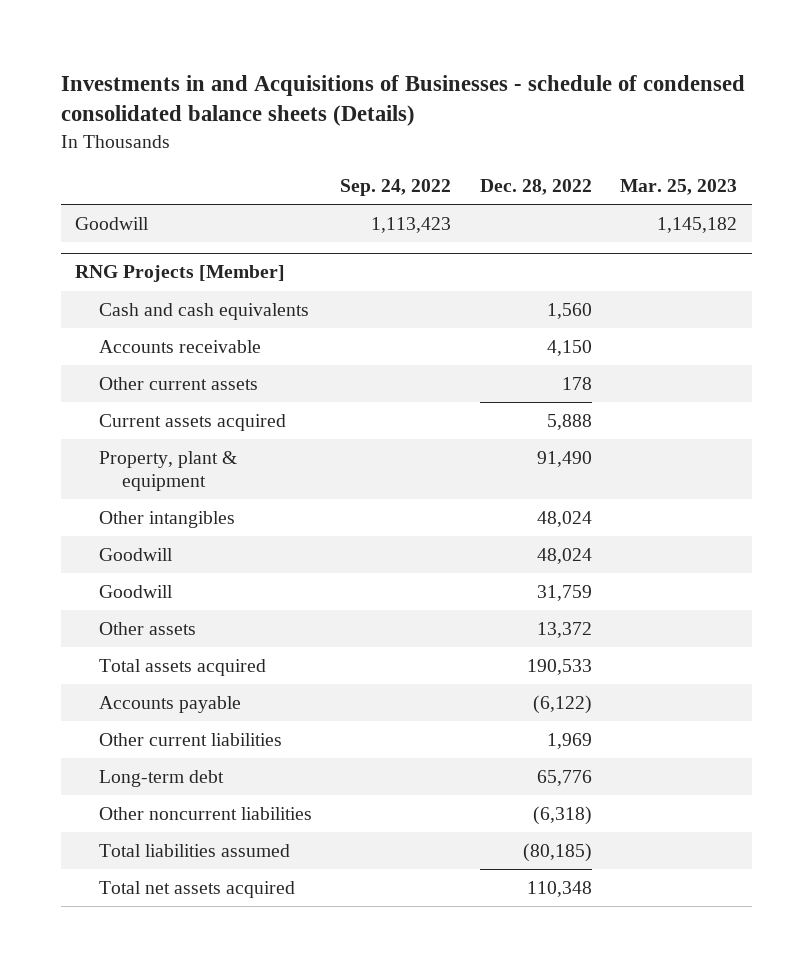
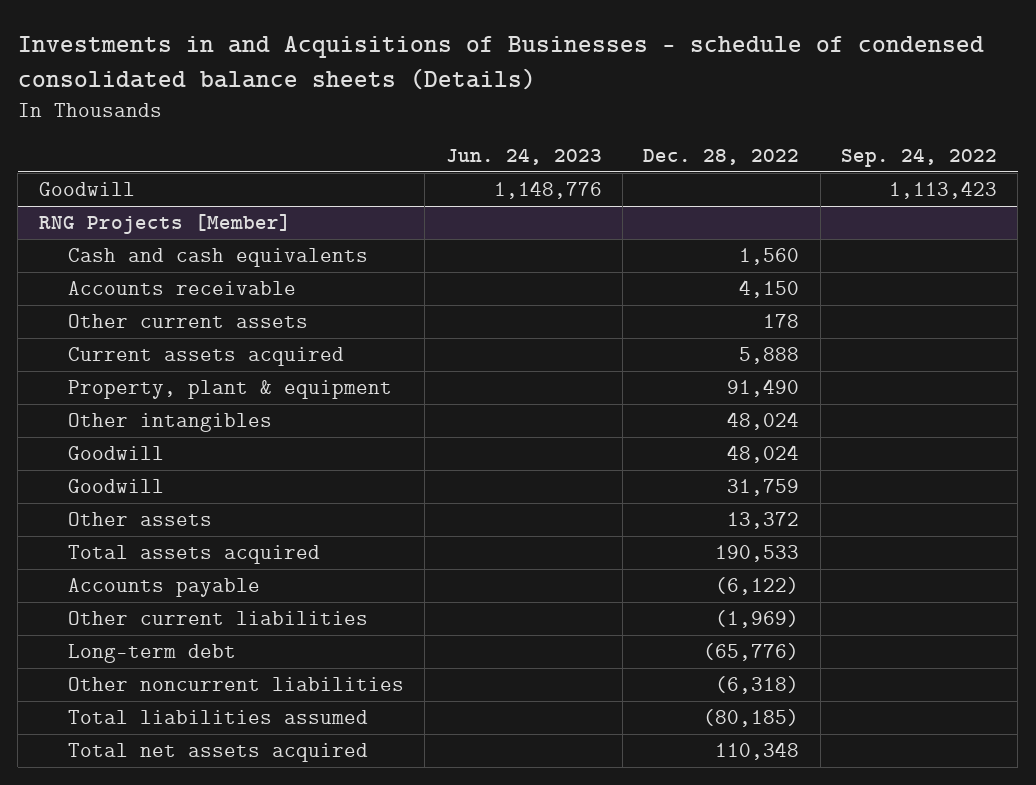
[620,179,738,196] Mar. 25, 2023 -> none
none -> [445,148,602,166] Jun. 24, 2023
[546,732,592,749] 1,969 -> [715,610,800,629] (1,969)
[536,769,592,786] 65,776 -> [703,643,800,662] (65,776)

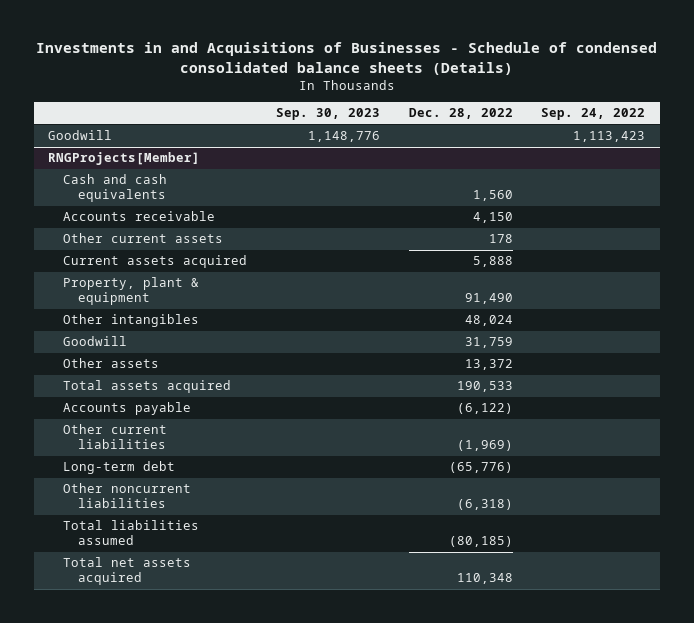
[17,36,984,90] Investments in and Acquisitions of Businesses - schedule of condensed consolidated balance sheets (Details) -> [35,42,657,75] Investments in and Acquisitions of Businesses - Schedule of condensed consolidated balance sheets (Details)
[445,148,602,166] Jun. 24, 2023 -> none
none -> [275,108,380,121] Sep. 30, 2023
[38,214,291,235] RNG Projects [Member] -> [48,152,201,166] RNGProjects[Member]
[67,446,164,461] Goodwill -> none

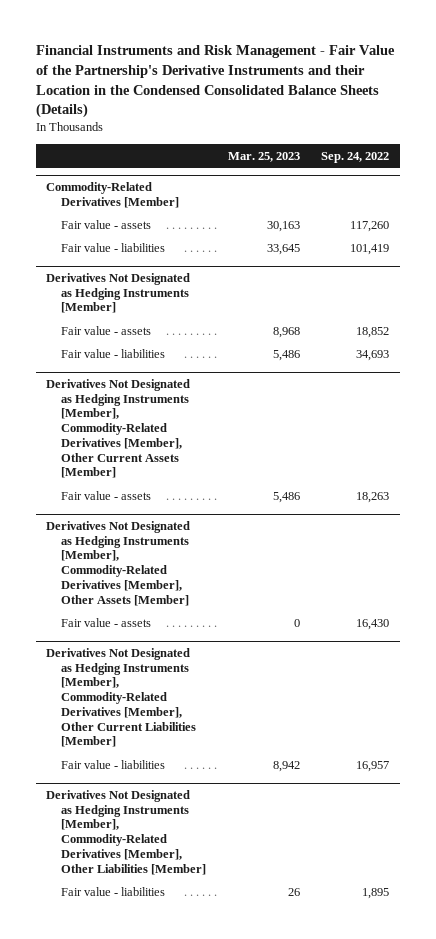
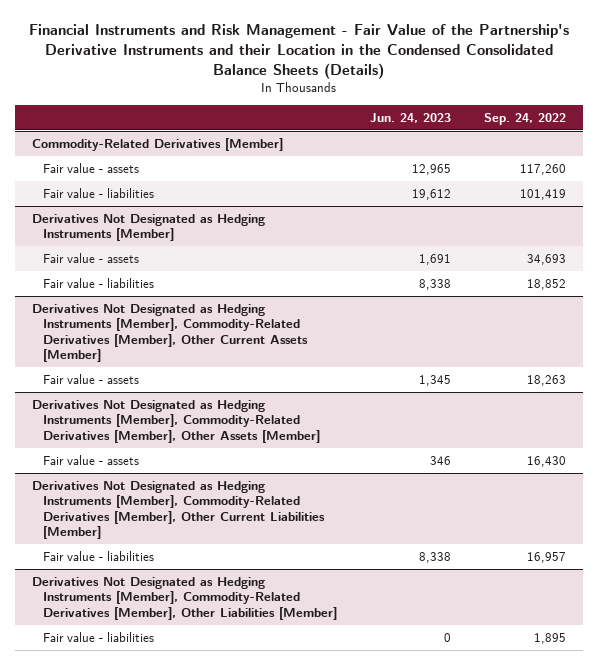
[227,151,300,162] Mar. 25, 2023 -> none
none -> [370,112,452,123] Jun. 24, 2023
[356,326,390,338] 18,852 -> [527,253,567,265] 34,693
[356,349,390,361] 34,693 -> [527,278,567,290] 18,852

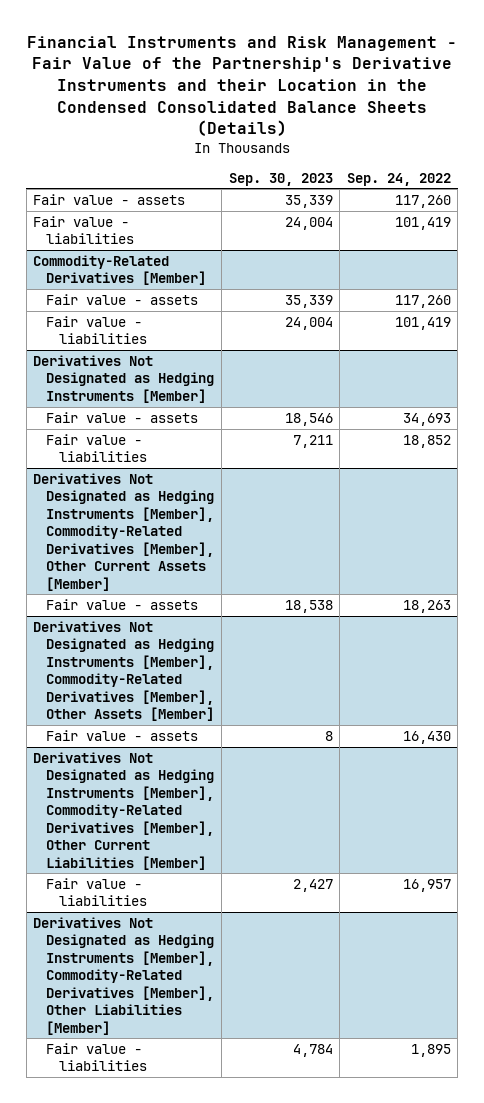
[370,112,452,123] Jun. 24, 2023 -> none
none -> [228,172,333,186] Sep. 30, 2023
none -> [33,193,186,205] Fair value - assets
none -> [33,215,135,245] Fair value - liabilities

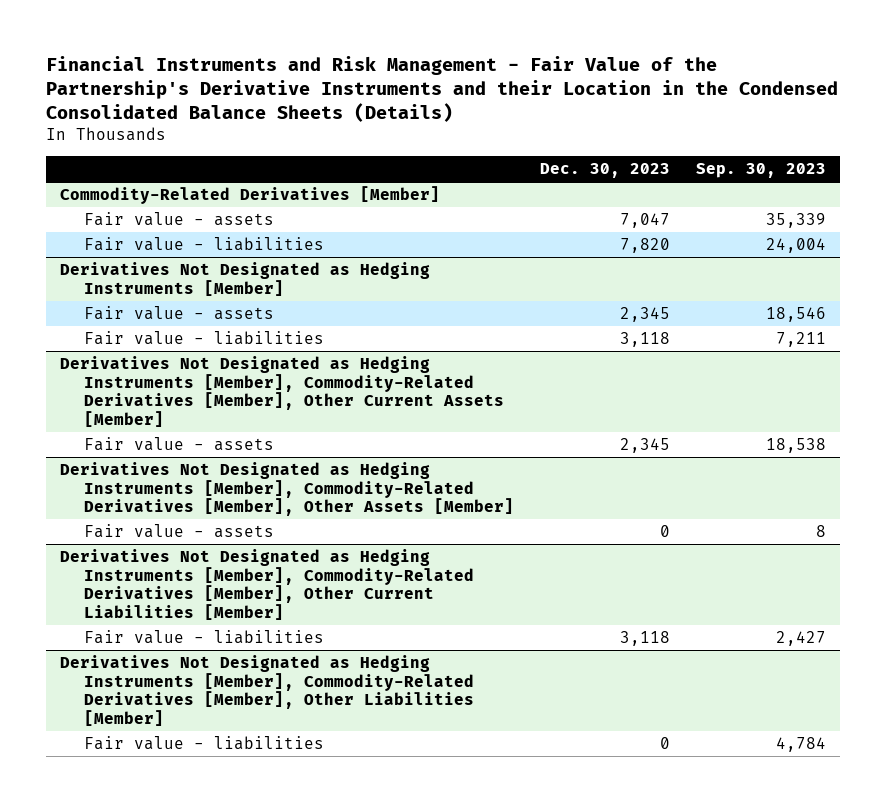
[346,172,451,186] Sep. 24, 2022 -> none
none -> [540,163,671,179] Dec. 30, 2023
[33,193,186,205] Fair value - assets -> none
[33,215,135,245] Fair value - liabilities -> none

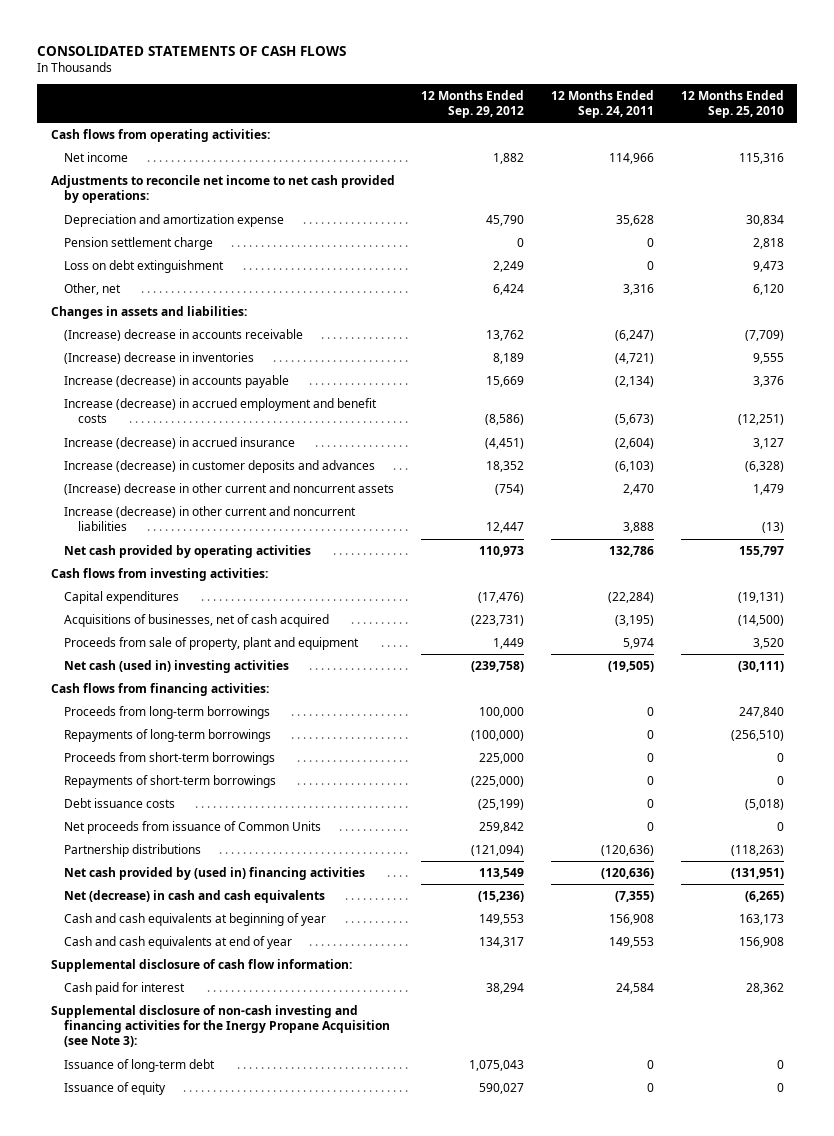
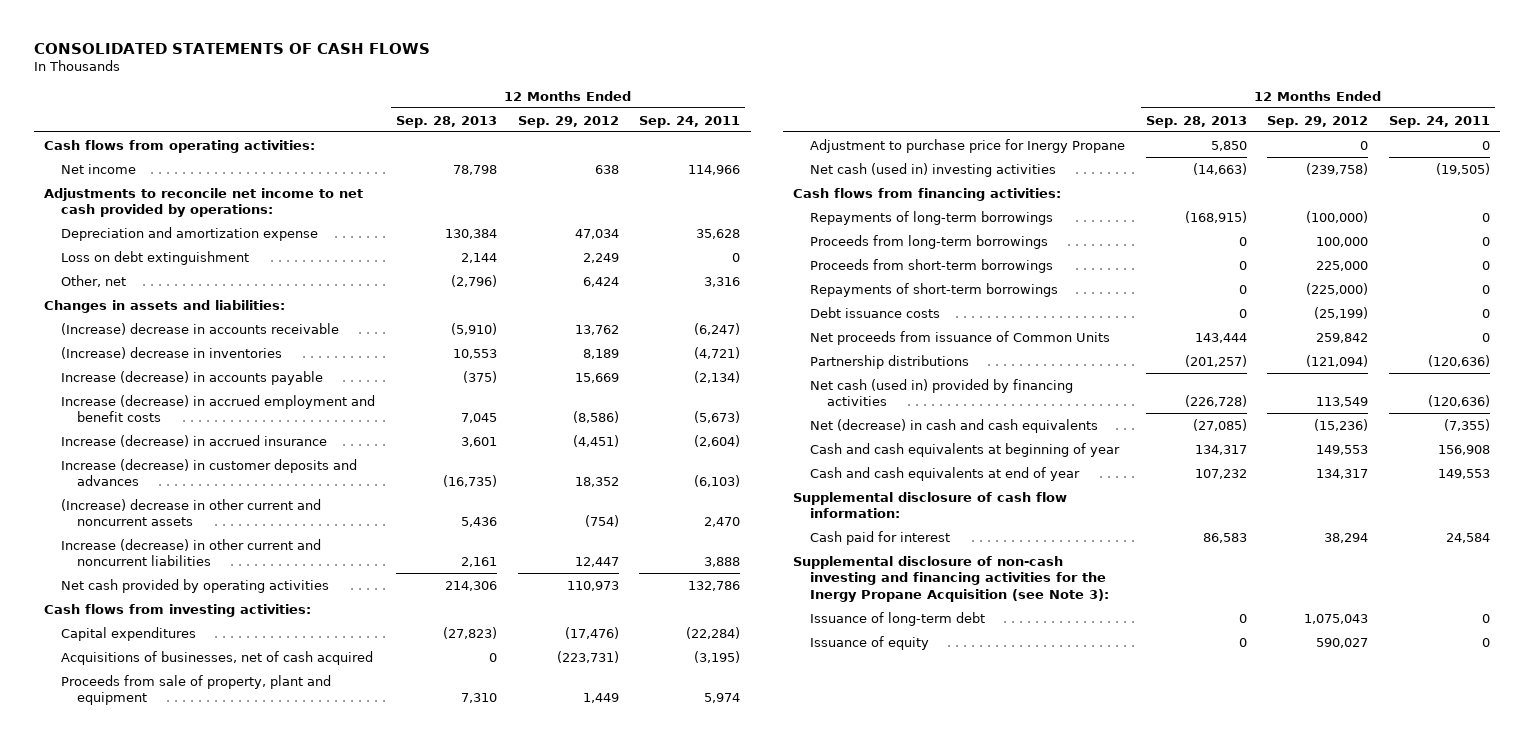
[680,89,784,119] 12 Months Ended Sep. 25, 2010 -> none
none -> [396,115,498,128] Sep. 28, 2013
[493,152,525,164] 1,882 -> [594,164,619,174] 638
[64,236,214,250] Pension settlement charge -> none
[486,214,525,226] 45,790 -> [574,228,619,239] 47,034
none -> [810,138,1126,153] Adjustment to purchase price for Inergy Propane
[64,705,271,719] Proceeds from long-term borrowings -> [810,234,1049,249] Proceeds from long-term borrowings
[64,866,366,880] Net cash provided by (used in) financing activities -> [810,378,1074,407] Net cash (used in) provided by financing activities

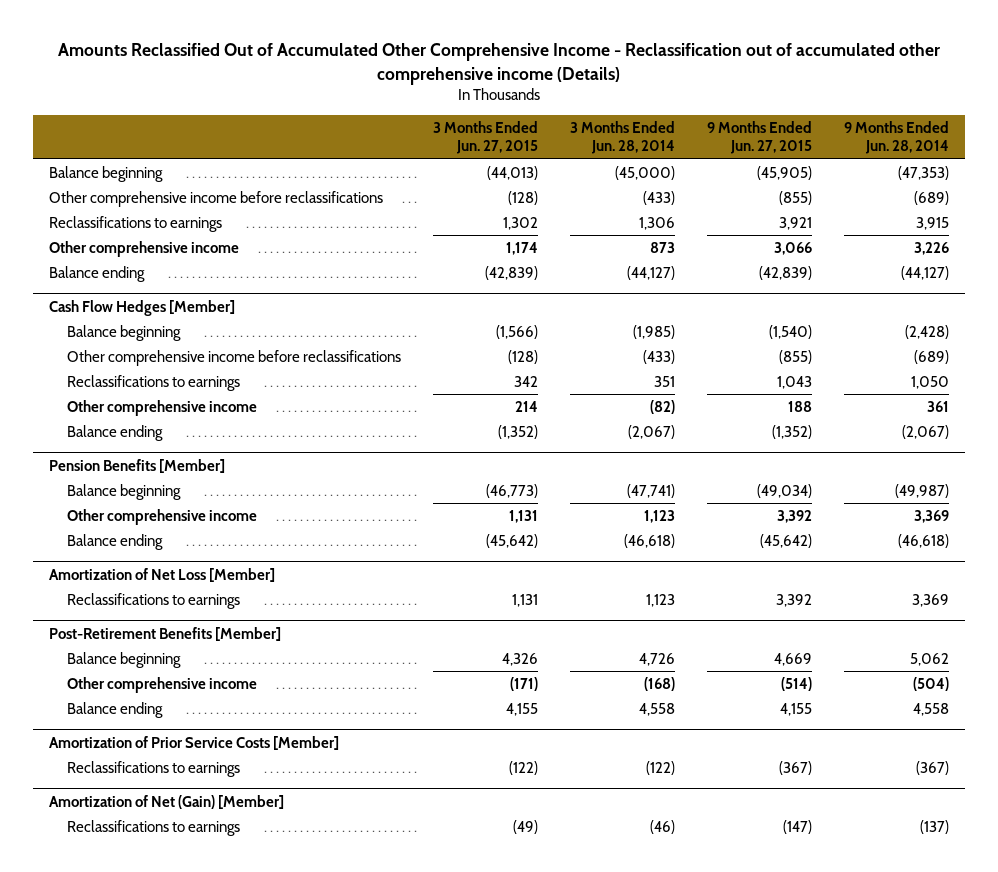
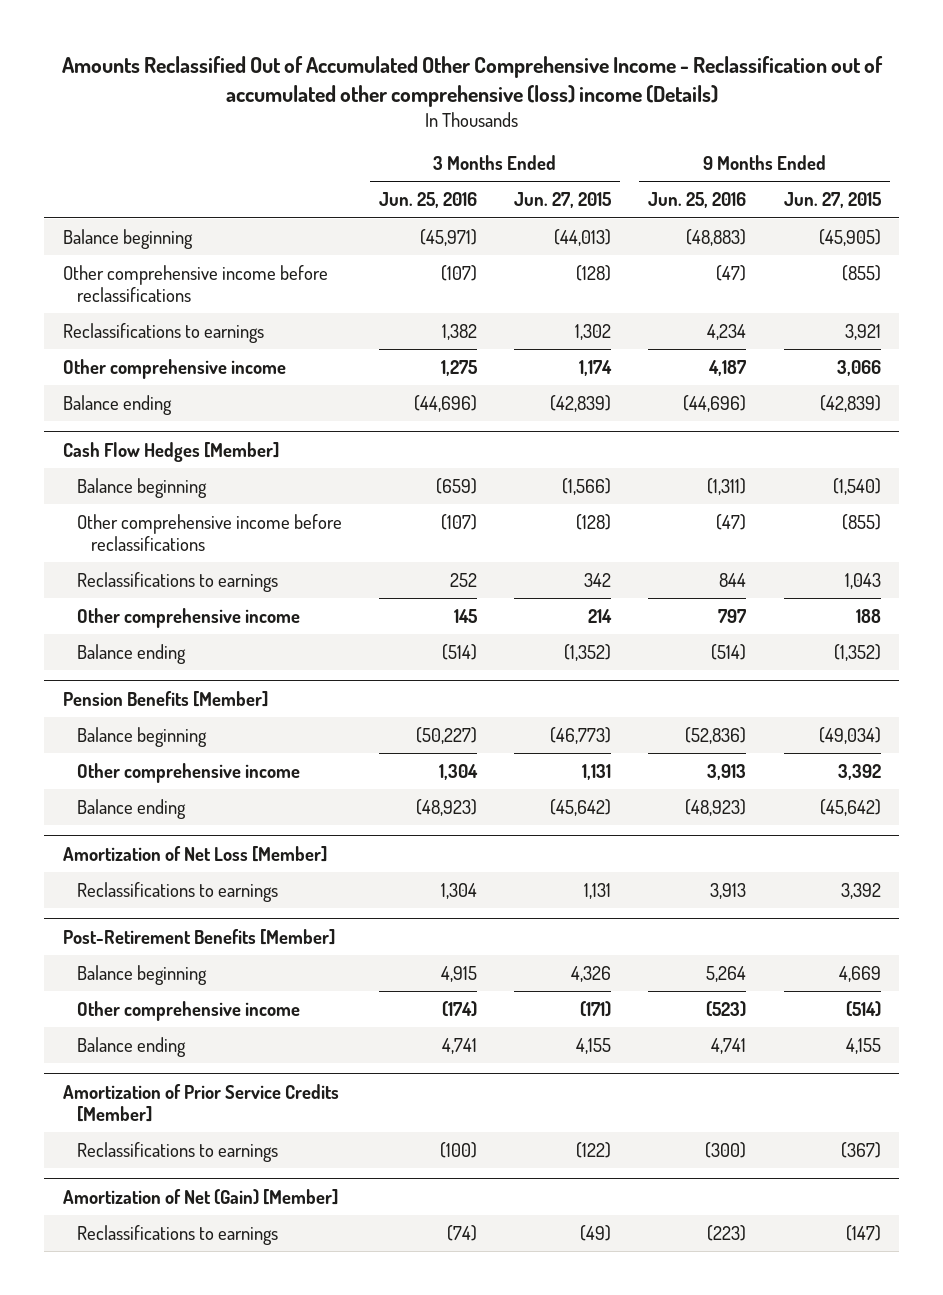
[57,43,940,85] Amounts Reclassified Out of Accumulated Other Comprehensive Income - Reclassification out of accumulated other comprehensive income (Details) -> [61,55,883,107] Amounts Reclassified Out of Accumulated Other Comprehensive Income - Reclassification out of accumulated other comprehensive (loss) income (Details)
[570,121,676,155] 3 Months Ended Jun. 28, 2014 -> none
[843,121,949,155] 9 Months Ended Jun. 28, 2014 -> none
none -> [378,192,477,209] Jun. 25, 2016
none -> [648,192,747,209] Jun. 25, 2016
[48,735,339,750] Amortization of Prior Service Costs [Member] -> [62,1083,339,1122] Amortization of Prior Service Credits [Member]

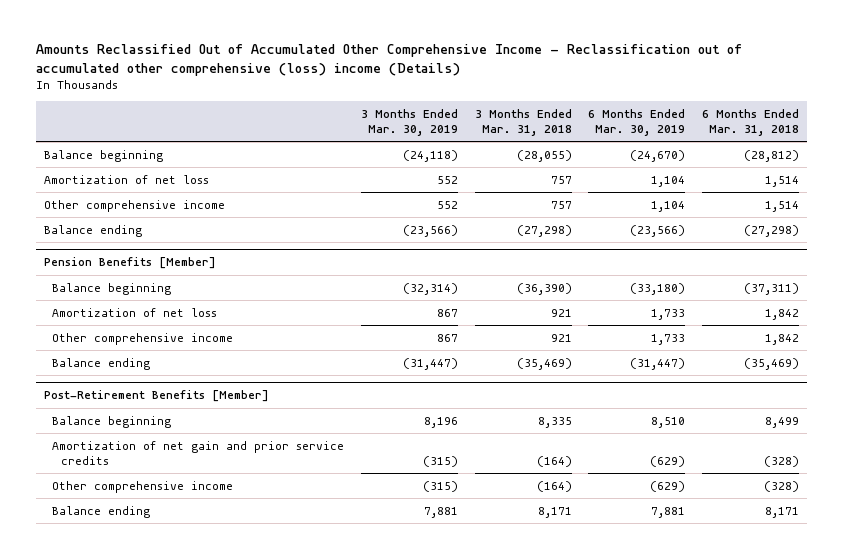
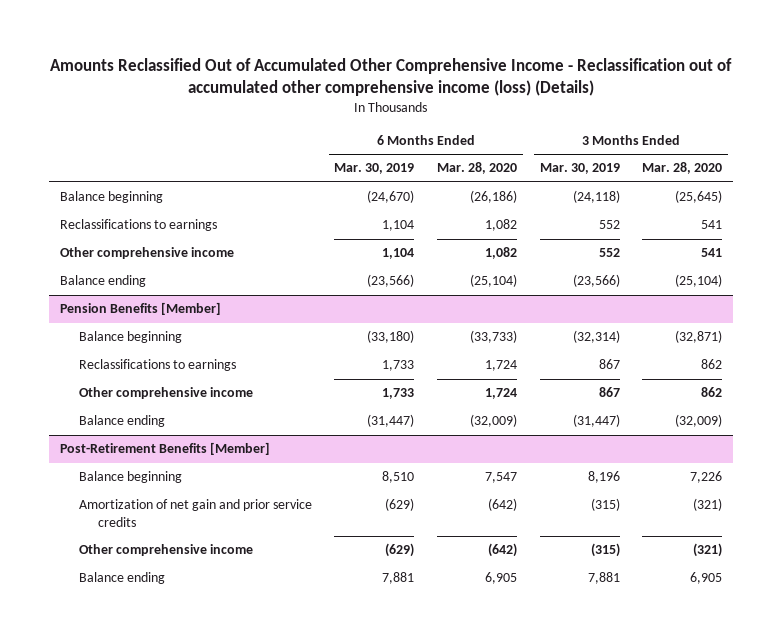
[35,44,742,76] Amounts Reclassified Out of Accumulated Other Comprehensive Income - Reclassification out of accumulated other comprehensive (loss) income (Details) -> [50,58,733,97] Amounts Reclassified Out of Accumulated Other Comprehensive Income - Reclassification out of accumulated other comprehensive income (loss) (Details)
[474,108,572,137] 3 Months Ended Mar. 31, 2018 -> none
[702,108,800,137] 6 Months Ended Mar. 31, 2018 -> none
none -> [437,162,518,175] Mar. 28, 2020
none -> [642,162,723,175] Mar. 28, 2020
[43,174,209,184] Amortization of net loss -> [60,219,218,232] Reclassifications to earnings
[52,307,218,317] Amortization of net loss -> [78,359,236,372] Reclassifications to earnings

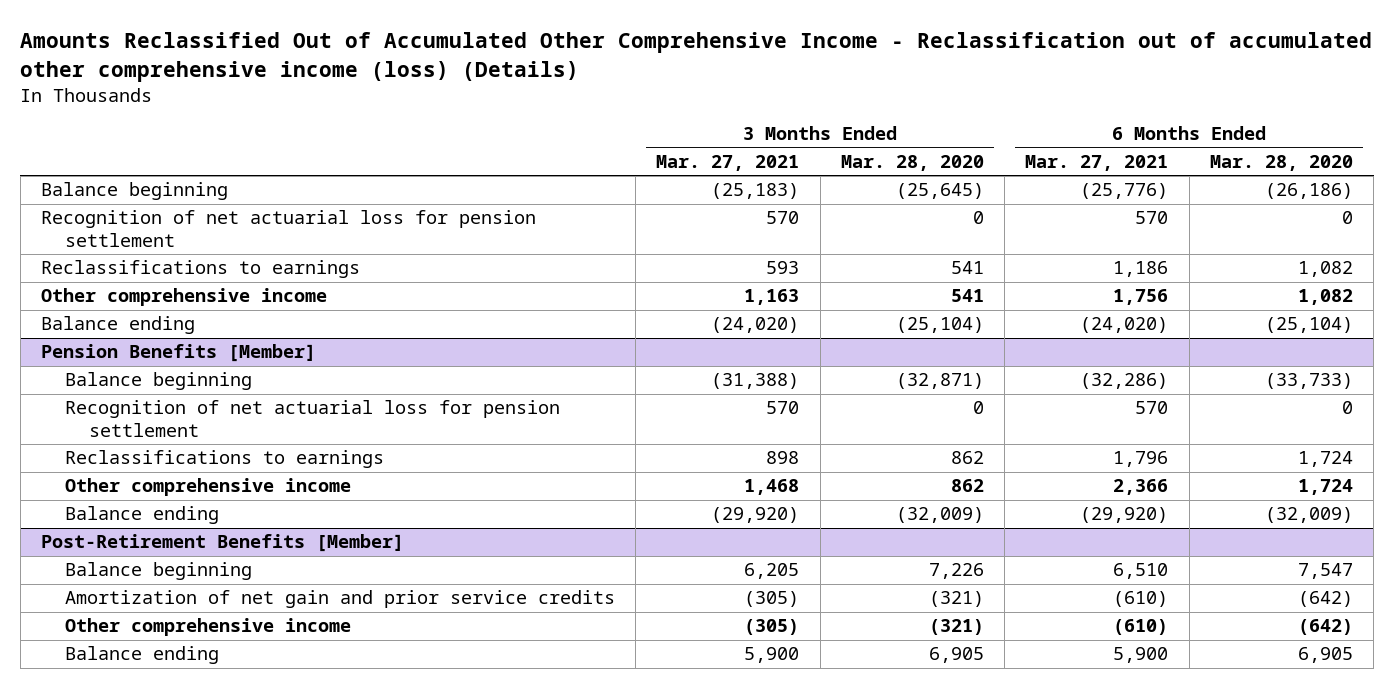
[334,163,415,175] Mar. 30, 2019 -> none
[539,163,620,175] Mar. 30, 2019 -> none
none -> [656,154,800,171] Mar. 27, 2021
none -> [1025,154,1169,171] Mar. 27, 2021
none -> [40,210,536,248] Recognition of net actuarial loss for pension settlement
none -> [64,400,560,438] Recognition of net actuarial loss for pension settlement

